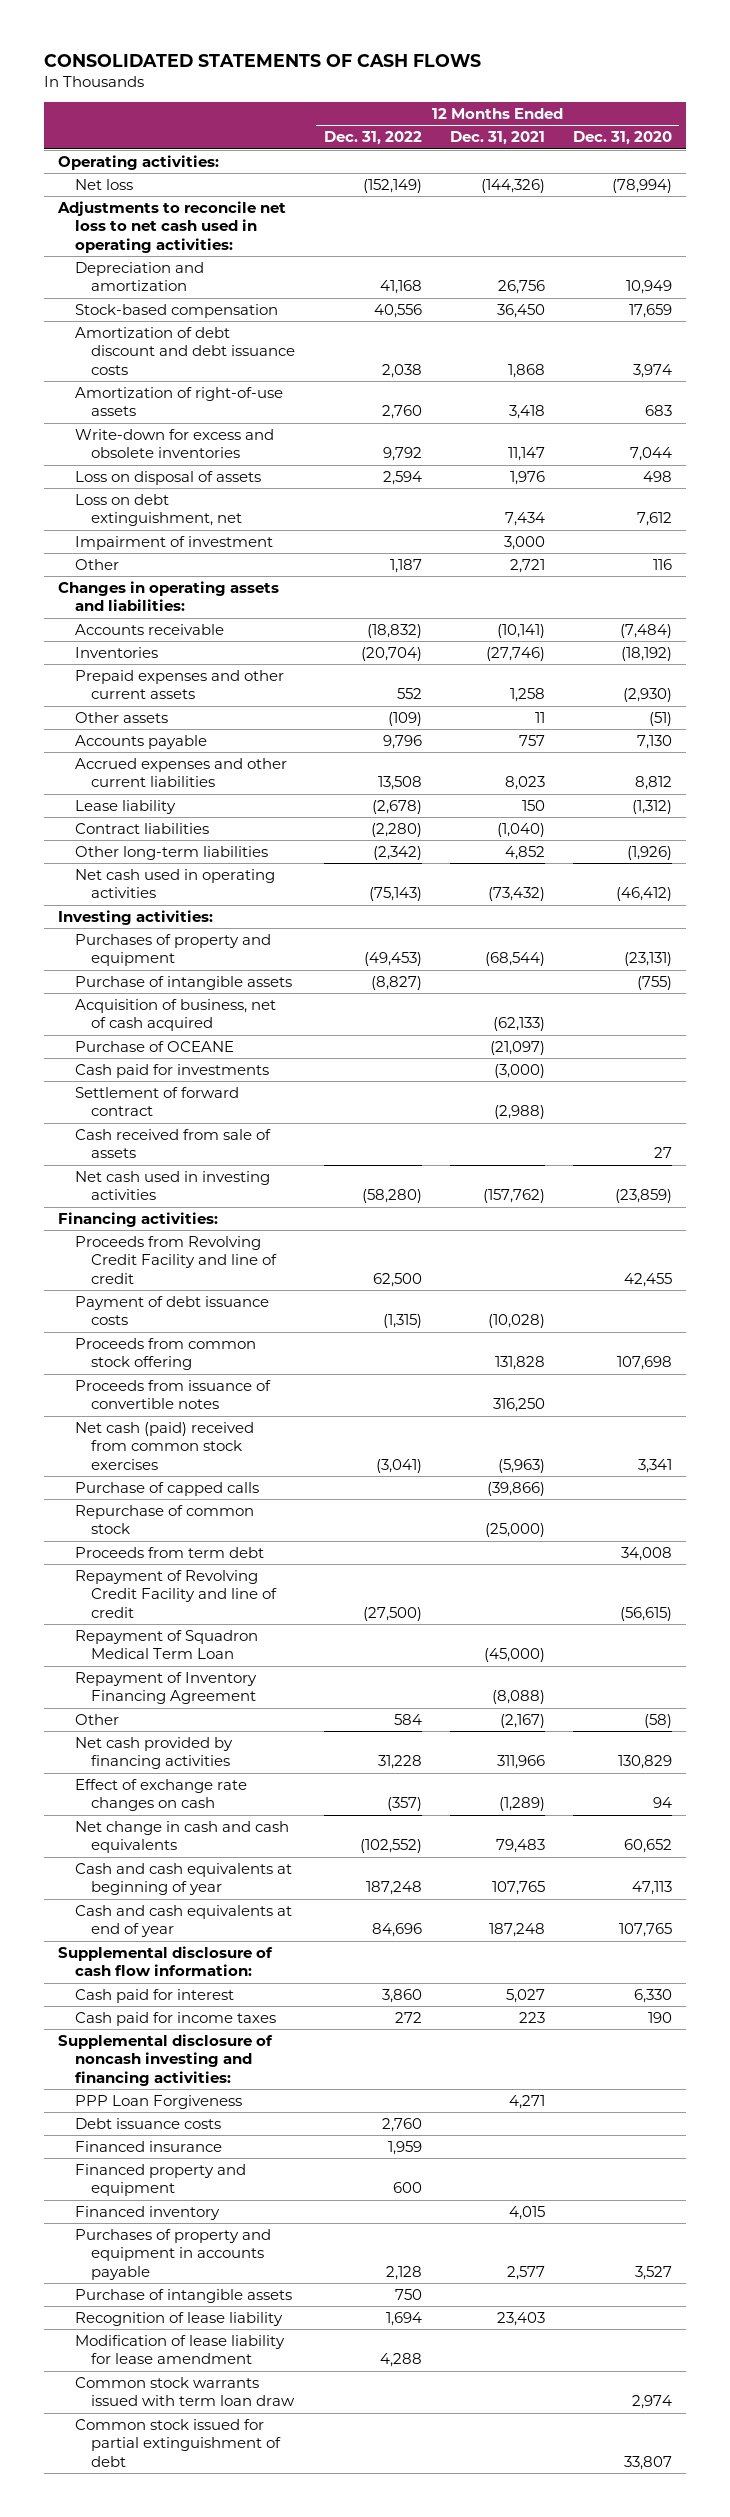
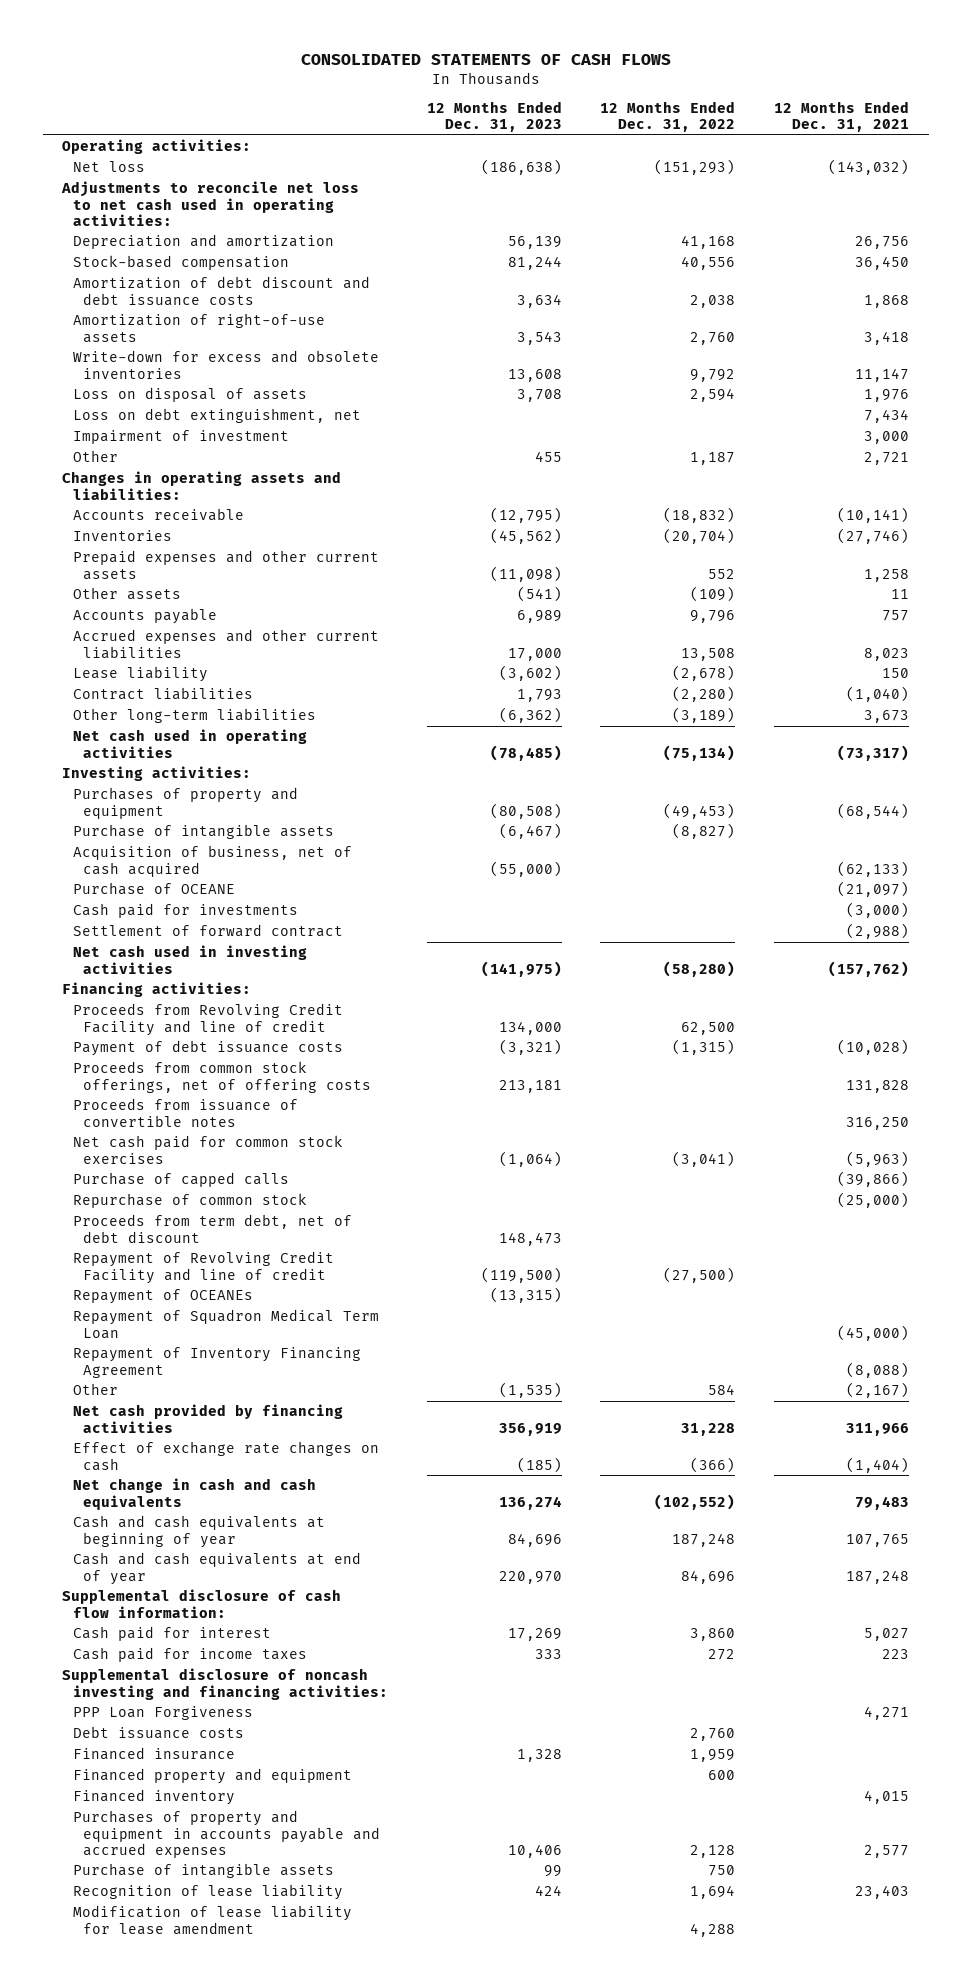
[572,131,672,146] Dec. 31, 2020 -> none
none -> [426,101,562,133] 12 Months Ended Dec. 31, 2023
[362,178,422,193] (152,149) -> [654,159,736,176] (151,293)
[480,178,545,193] (144,326) -> [828,159,910,176] (143,032)
[372,845,422,860] (2,342) -> [672,707,736,724] (3,189)
[504,845,545,860] 4,852 -> [864,710,910,724] 3,673
[368,887,422,902] (75,143) -> [663,744,736,761] (75,134)
[487,887,545,902] (73,432) -> [837,744,910,761] (73,317)
[74,1128,271,1159] Cash received from sale of assets -> none
[74,1337,256,1371] Proceeds from common stock offering -> [72,1061,372,1093] Proceeds from common stock offerings, net of offering costs
[74,1421,254,1470] Net cash (paid) received from common stock exercises -> [72,1135,343,1164] Net cash paid for common stock exercises
[74,1546,264,1558] Proceeds from term debt -> [72,1214,352,1243] Proceeds from term debt, net of debt discount
none -> [72,1289,253,1305] Repayment of OCEANEs
[386,1797,422,1812] (357) -> [690,1456,736,1473] (366)
[498,1797,545,1812] (1,289) -> [846,1456,910,1473] (1,404)
[74,2228,271,2280] Purchases of property and equipment in accounts payable -> [72,1810,381,1858] Purchases of property and equipment in accounts payable and accrued expenses
[74,2376,296,2407] Common stock warrants issued with term loan draw -> none
[74,2418,282,2467] Common stock issued for partial extinguishment of debt -> none

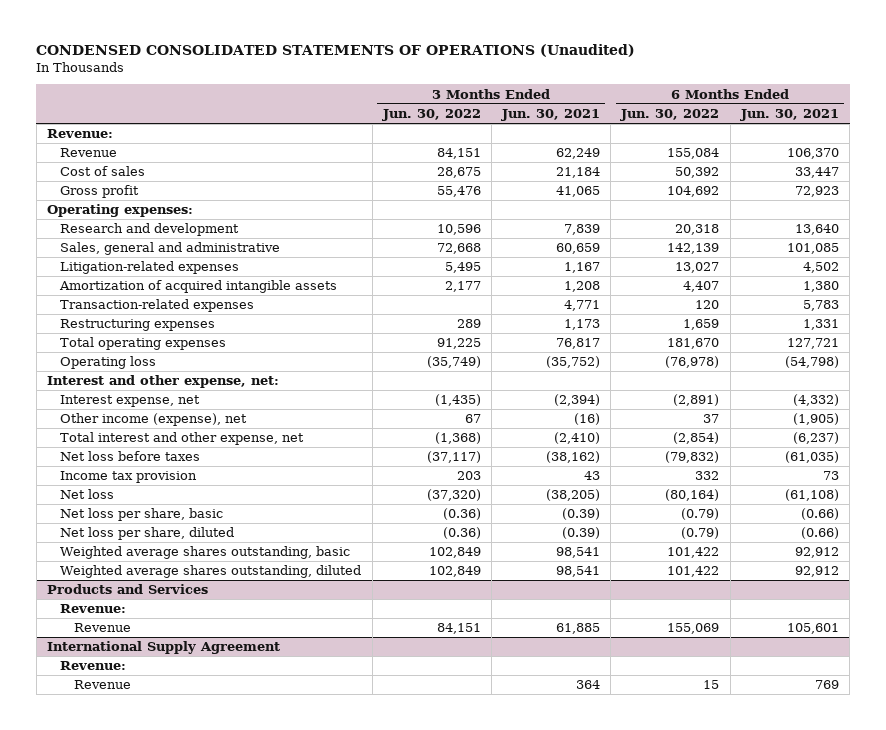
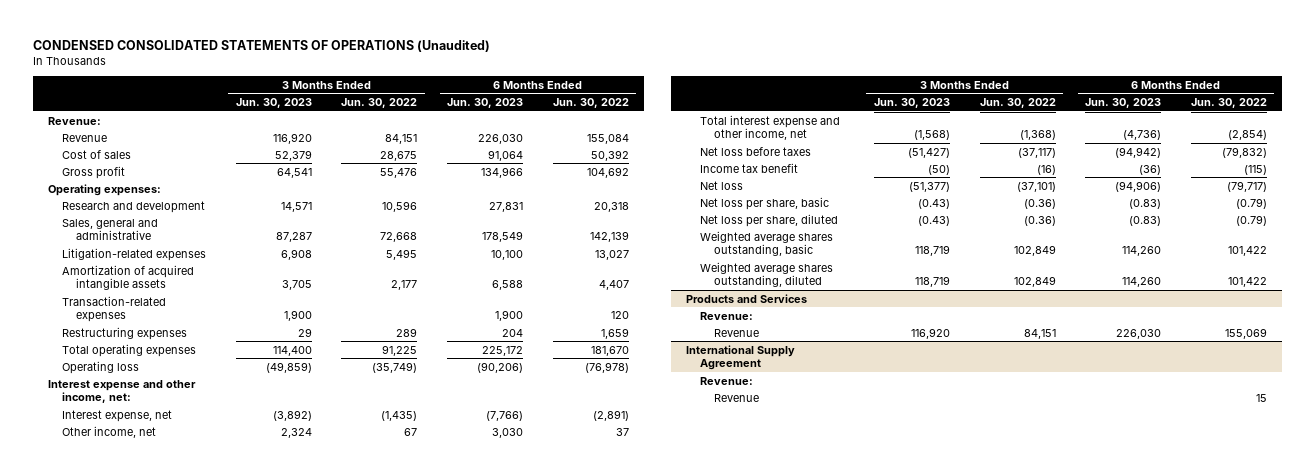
[501,108,601,121] Jun. 30, 2021 -> none
[739,108,839,121] Jun. 30, 2021 -> none
none -> [235,98,312,109] Jun. 30, 2023
none -> [447,98,524,109] Jun. 30, 2023
[46,375,279,389] Interest and other expense, net: -> [48,379,197,404] Interest expense and other income, net:
[60,413,248,427] Other income (expense), net -> [62,425,157,438] Other income, net
[60,432,305,446] Total interest and other expense, net -> [700,114,841,141] Total interest expense and other income, net
[60,471,198,484] Income tax provision -> [700,162,799,173] Income tax benefit
[456,471,481,481] 203 -> [1036,164,1056,175] (16)
[695,471,720,481] 332 -> [1243,164,1267,175] (115)
[426,489,481,502] (37,320) -> [1016,181,1056,192] (37,101)
[665,489,720,502] (80,164) -> [1226,180,1267,192] (79,717)

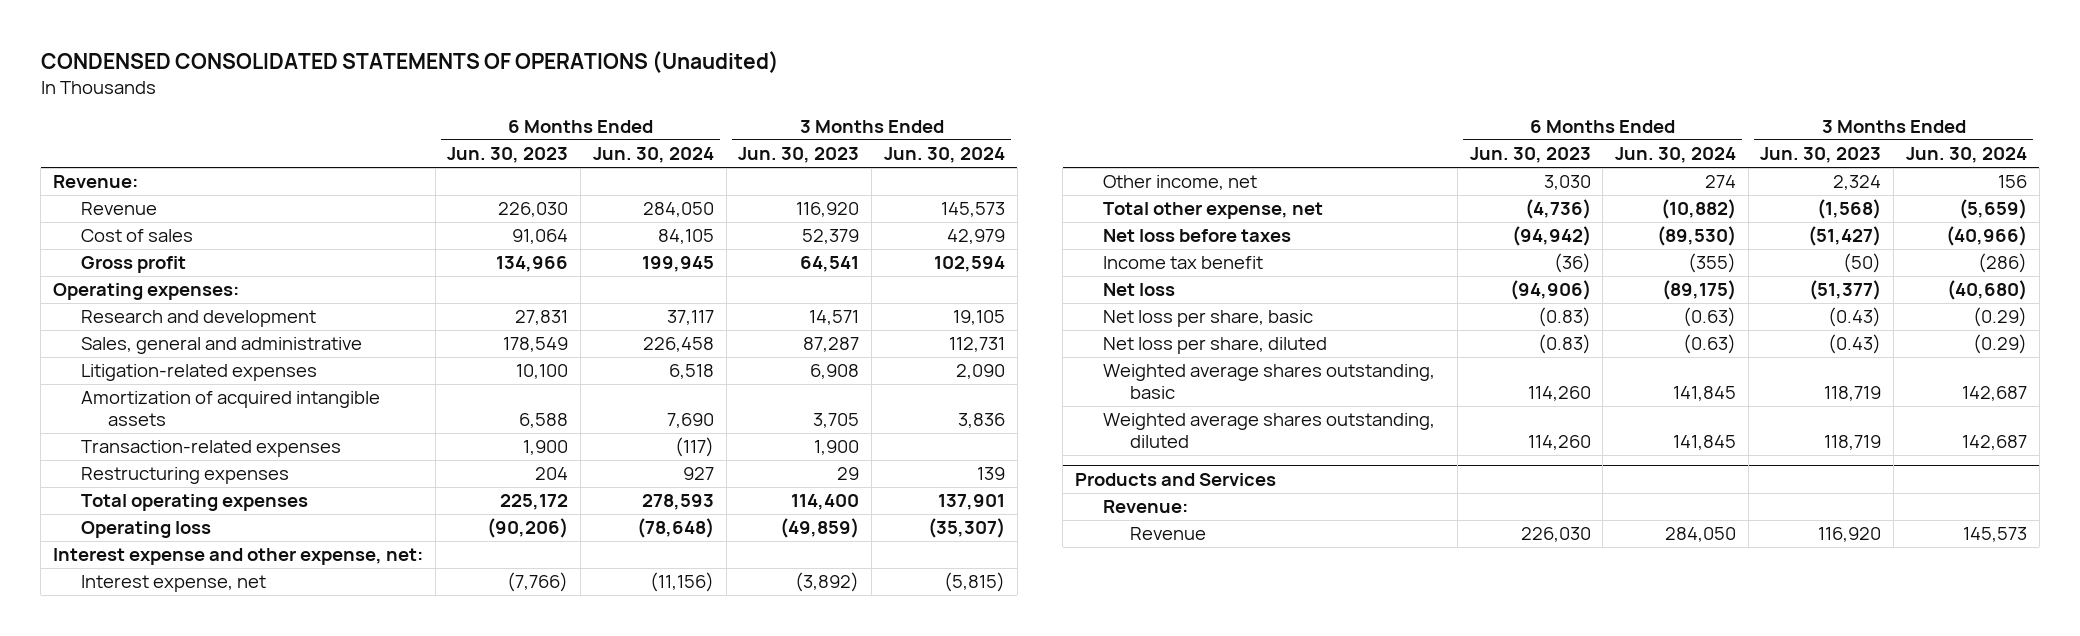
[341,98,418,109] Jun. 30, 2022 -> none
[552,98,629,109] Jun. 30, 2022 -> none
none -> [592,147,714,164] Jun. 30, 2024
none -> [883,147,1005,164] Jun. 30, 2024
[48,379,197,404] Interest expense and other income, net: -> [52,548,423,566] Interest expense and other expense, net:
[700,114,841,141] Total interest expense and other income, net -> [1102,202,1323,220] Total other expense, net
[686,344,796,371] International Supply Agreement -> none
[700,376,754,385] Revenue: -> none
[714,393,760,402] Revenue -> none

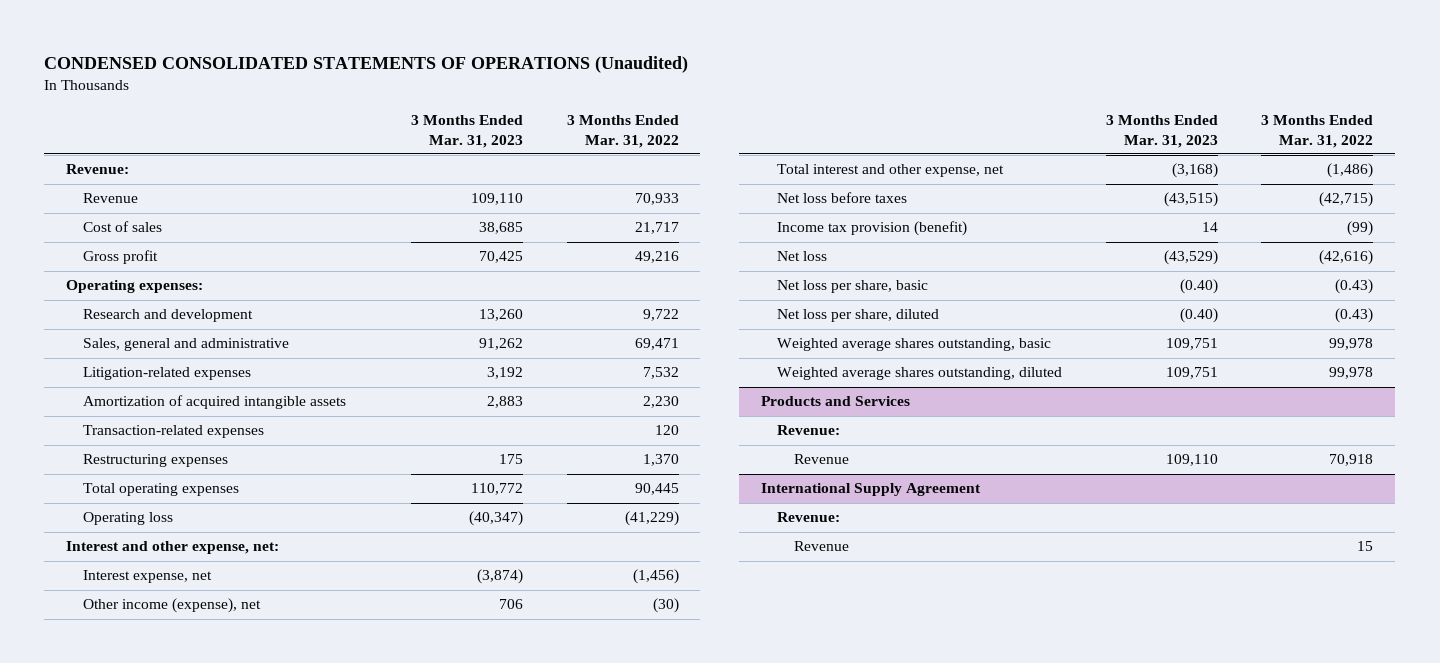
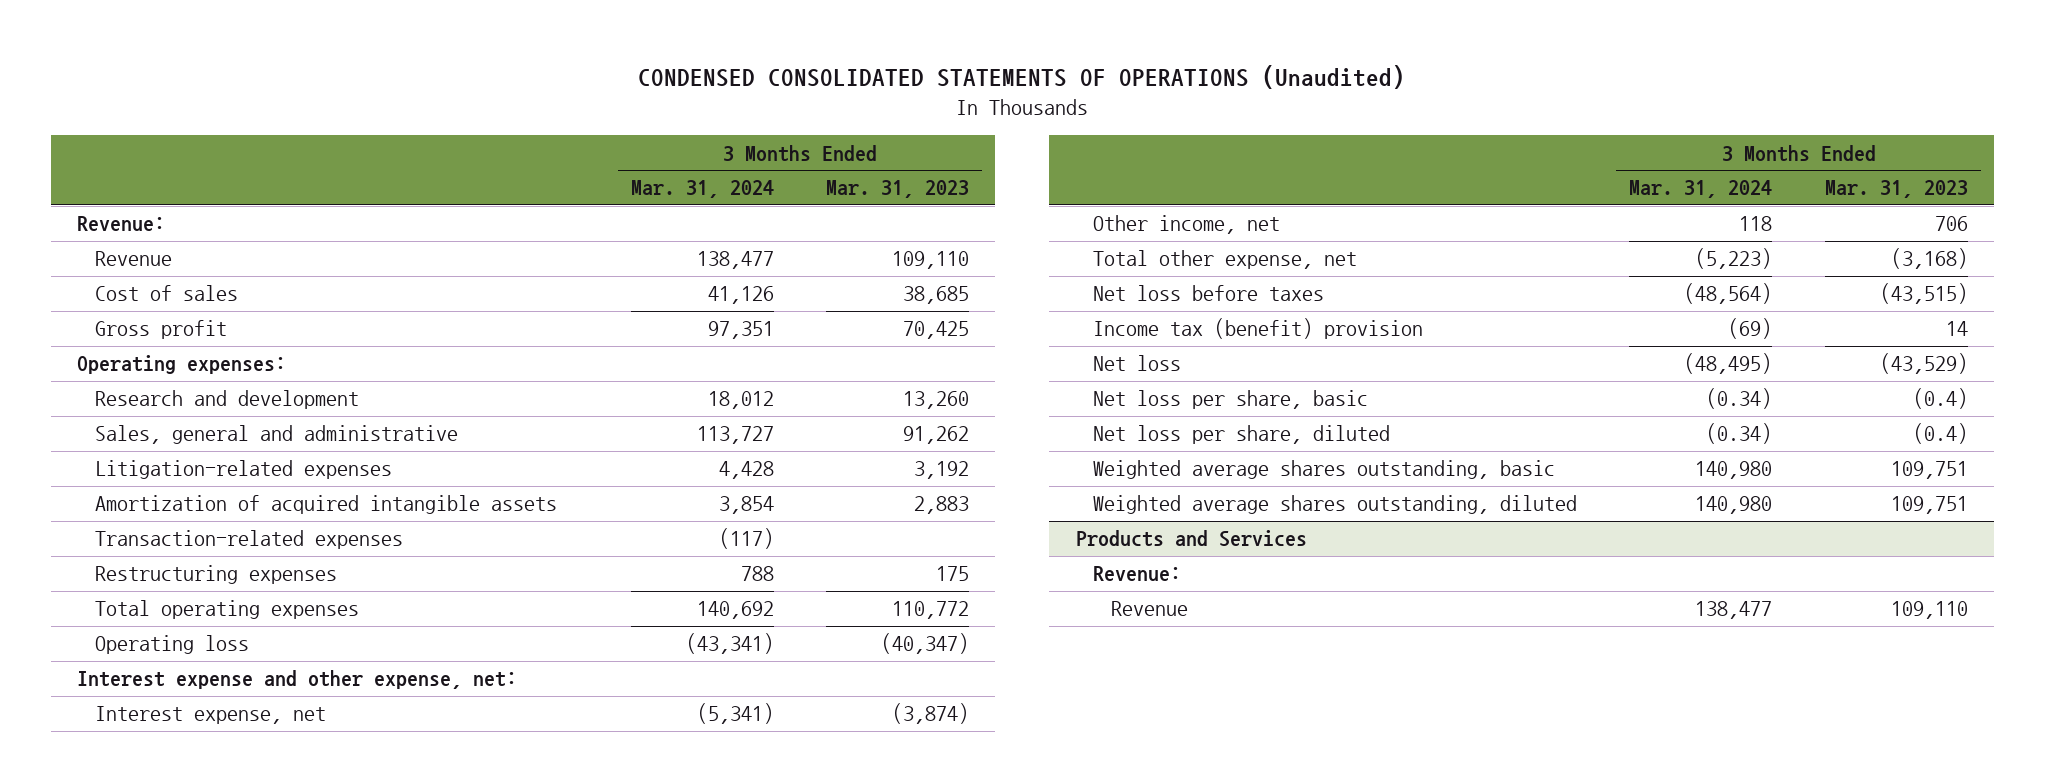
[566,114,679,148] 3 Months Ended Mar. 31, 2022 -> none
none -> [631,180,775,199] Mar. 31, 2024
[66,541,280,555] Interest and other expense, net: -> [77,670,518,690] Interest expense and other expense, net:
[82,598,261,614] Other income (expense), net -> [1093,215,1281,235] Other income, net
[777,164,1005,178] Total interest and other expense, net -> [1093,250,1358,270] Total other expense, net
[777,221,968,237] Income tax provision (benefit) -> [1093,318,1424,340] Income tax (benefit) provision
[1179,279,1218,295] (0.40) -> [1912,388,1968,410] (0.4)
[1179,308,1218,324] (0.40) -> [1912,423,1968,445] (0.4)
[760,483,981,497] International Supply Agreement -> none
[777,512,841,523] Revenue: -> none
[794,541,850,552] Revenue -> none

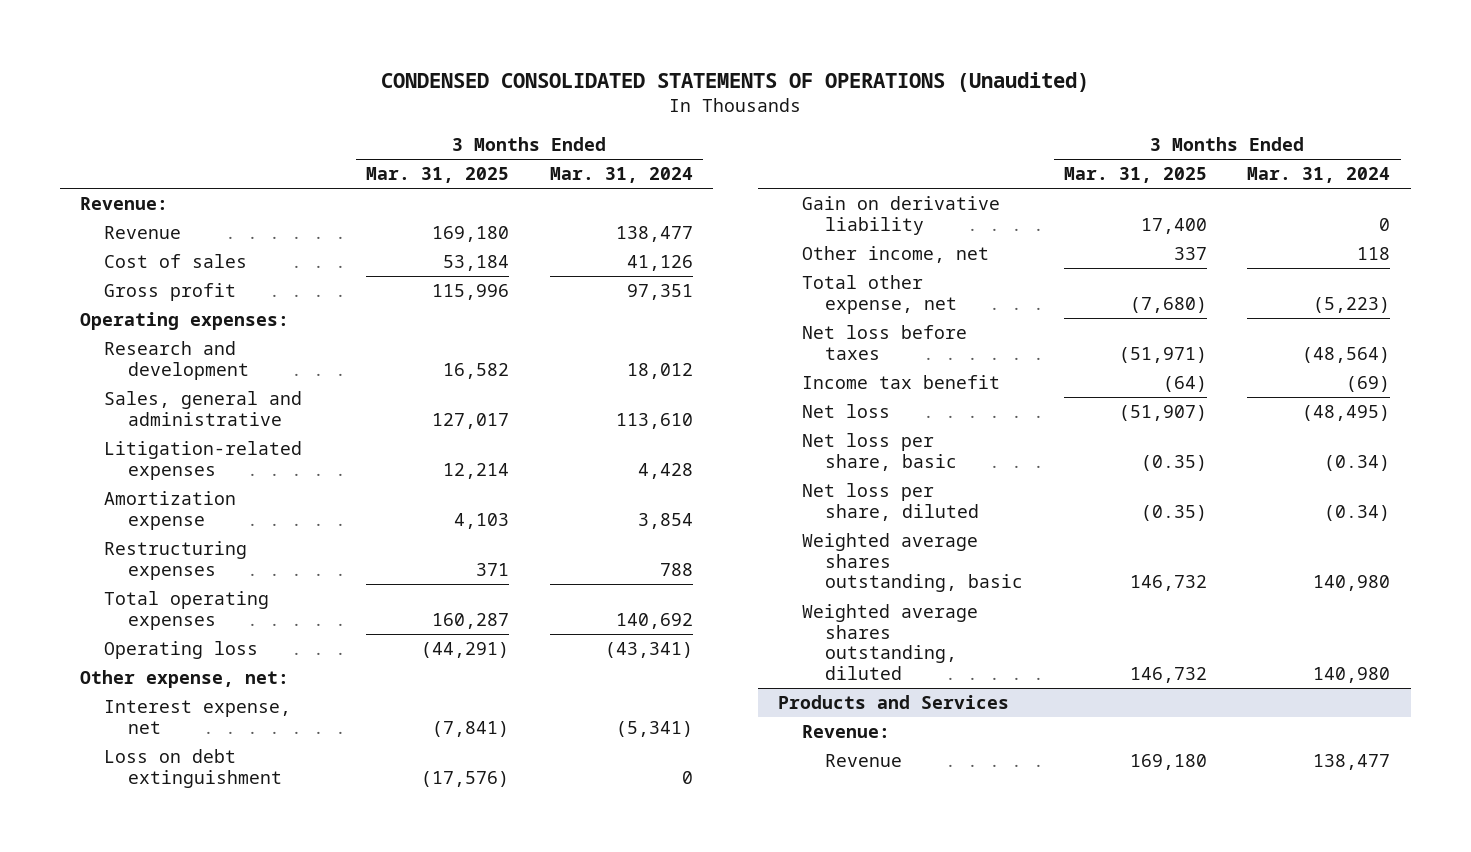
[826,180,970,199] Mar. 31, 2023 -> none
none -> [366,167,510,184] Mar. 31, 2025
[697,426,775,445] 113,727 -> [615,412,693,429] 113,610
[94,530,403,550] Transaction-related expenses -> none
[94,495,557,515] Amortization of acquired intangible assets -> [103,491,236,530] Amortization expense
[77,670,518,690] Interest expense and other expense, net: -> [80,670,290,689] Other expense, net:
none -> [103,749,282,788] Loss on debt extinguishment
none -> [801,196,1000,235] Gain on derivative liability
[1093,318,1424,340] Income tax (benefit) provision -> [801,375,1000,390] Income tax benefit

